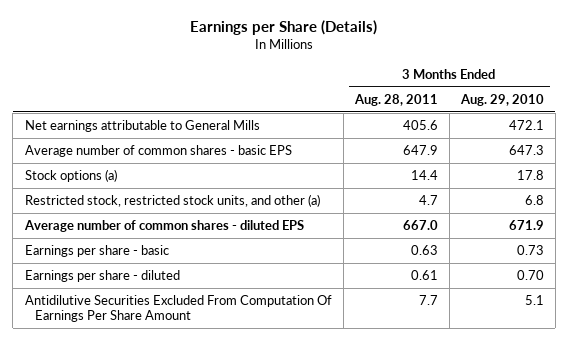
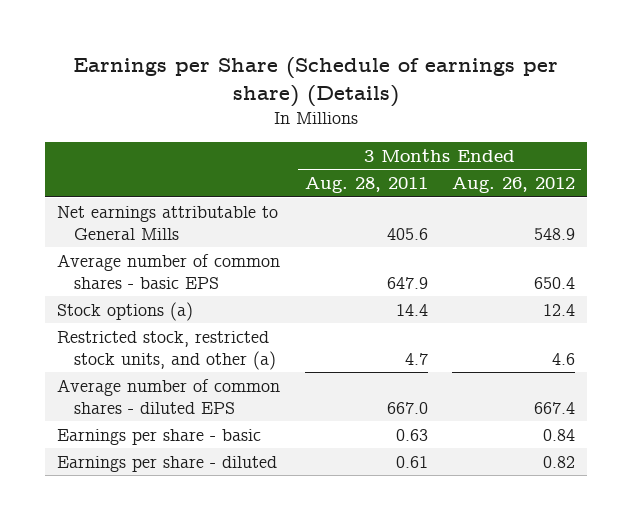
[190,20,378,36] Earnings per Share (Details) -> [73,57,559,108] Earnings per Share (Schedule of earnings per share) (Details)
[459,93,544,106] Aug. 29, 2010 -> none
none -> [452,177,576,194] Aug. 26, 2012
[24,294,332,323] Antidilutive Securities Excluded From Computation Of Earnings Per Share Amount -> none

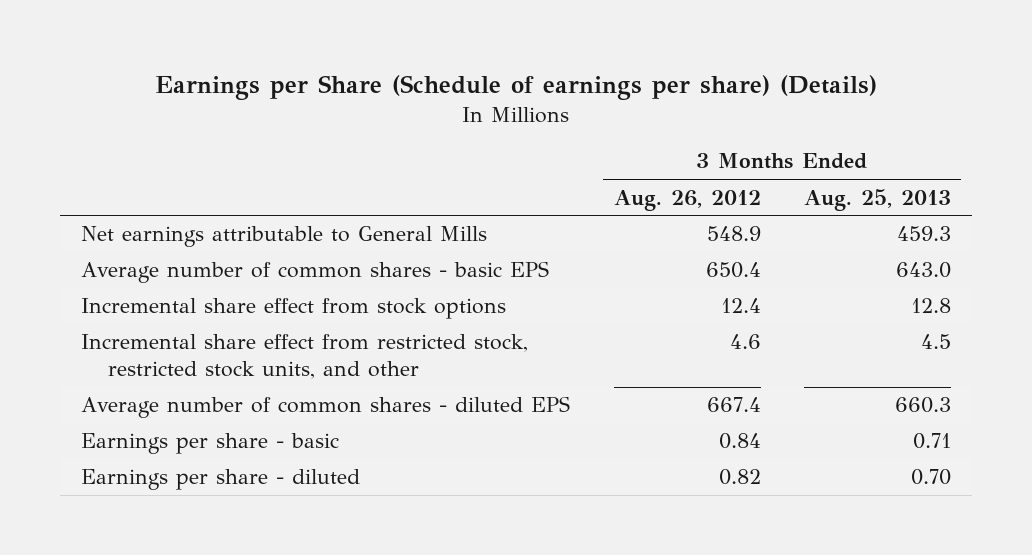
[304,177,428,194] Aug. 28, 2011 -> none
none -> [803,188,951,211] Aug. 25, 2013
[57,301,194,321] Stock options (a) -> [81,298,507,320] Incremental share effect from stock options
[57,330,277,370] Restricted stock, restricted stock units, and other (a) -> [81,334,529,379] Incremental share effect from restricted stock, restricted stock units, and other

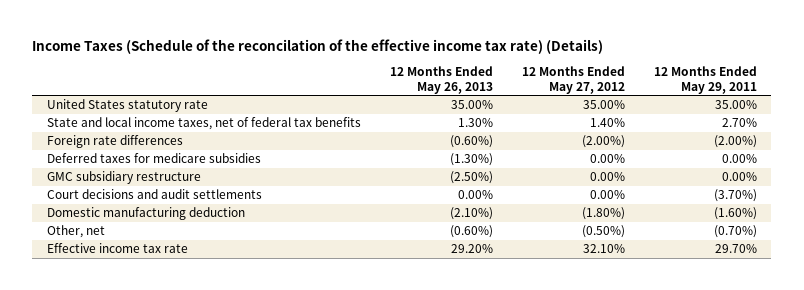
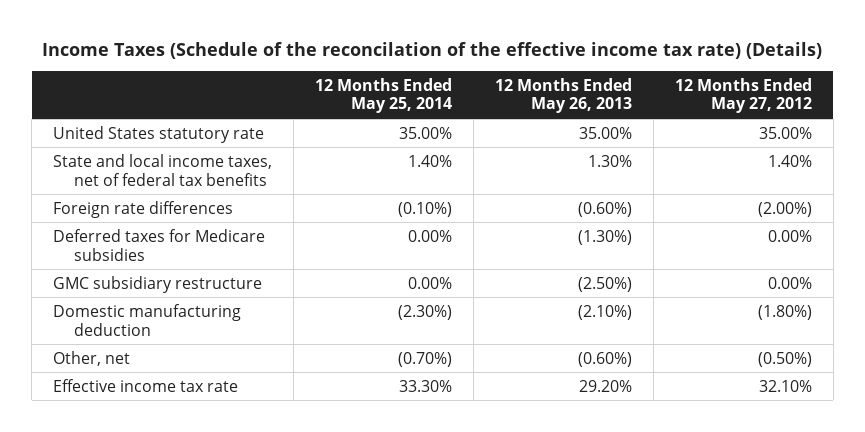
[653,66,757,94] 12 Months Ended May 29, 2011 -> none
none -> [315,77,453,114] 12 Months Ended May 25, 2014
[46,153,261,164] Deferred taxes for medicare subsidies -> [53,228,266,261] Deferred taxes for Medicare subsidies
[46,189,262,200] Court decisions and audit settlements -> none

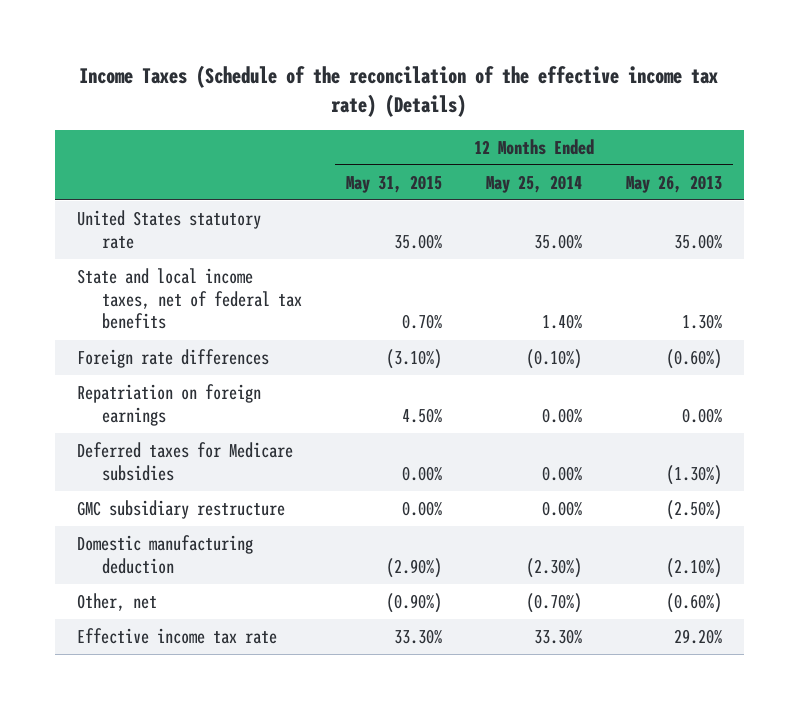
[674,77,812,114] 12 Months Ended May 27, 2012 -> none
none -> [346,174,443,193] May 31, 2015
none -> [76,383,261,426] Repatriation on foreign earnings

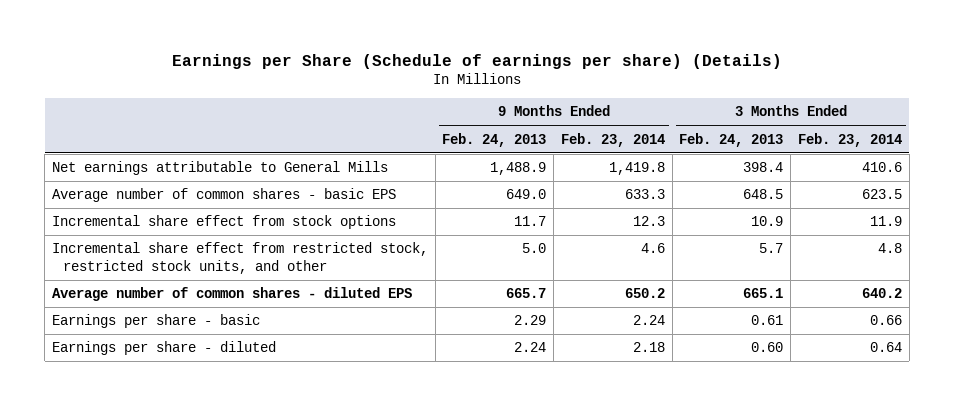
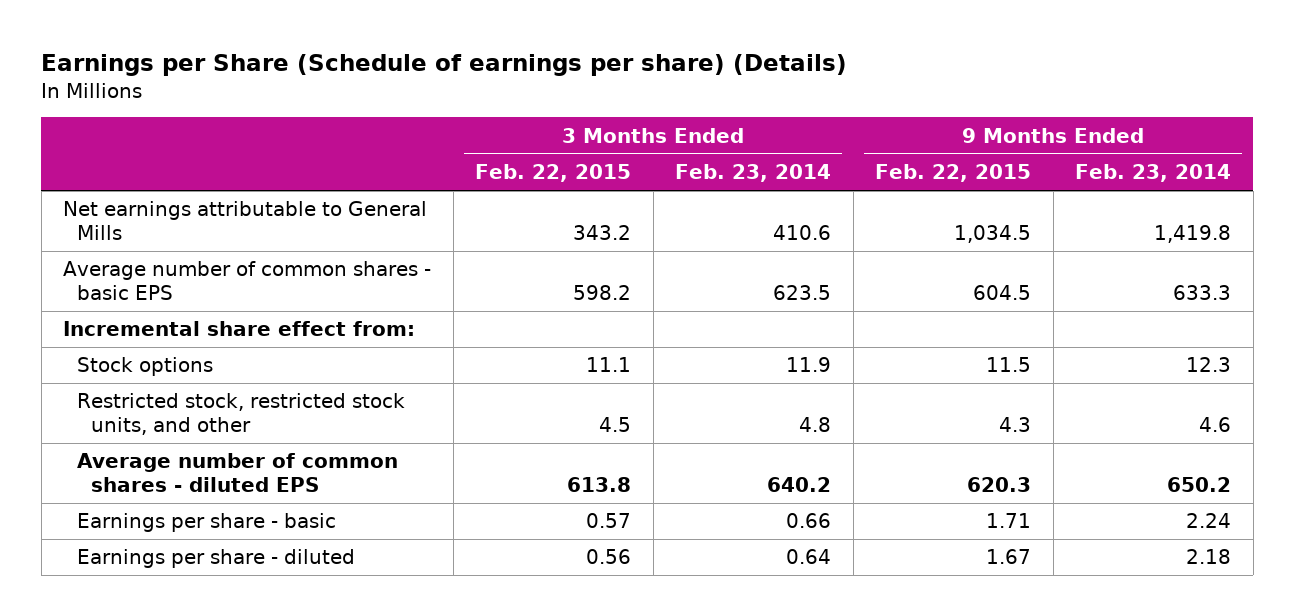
[442,132,547,147] Feb. 24, 2013 -> none
[679,132,784,147] Feb. 24, 2013 -> none
none -> [475,164,632,183] Feb. 22, 2015
none -> [875,164,1032,183] Feb. 22, 2015
none -> [63,321,416,337] Incremental share effect from:
[51,215,396,230] Incremental share effect from stock options -> [77,357,214,377] Stock options
[51,242,428,274] Incremental share effect from restricted stock, restricted stock units, and other -> [77,393,406,436] Restricted stock, restricted stock units, and other

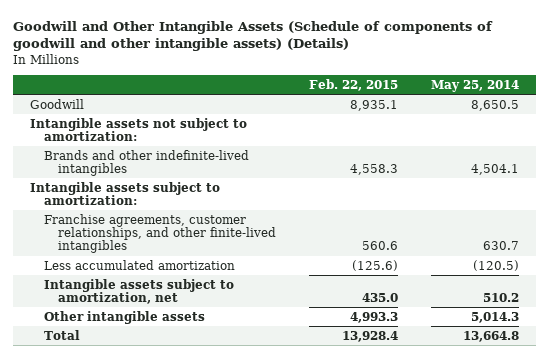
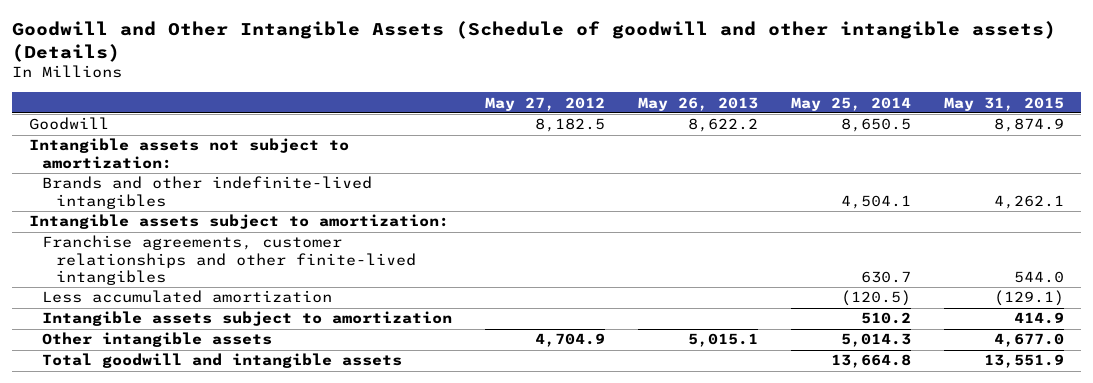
[13,20,494,52] Goodwill and Other Intangible Assets (Schedule of components of goodwill and other intangible assets) (Details) -> [12,20,1057,62] Goodwill and Other Intangible Assets (Schedule of goodwill and other intangible assets) (Details)
[308,78,398,91] Feb. 22, 2015 -> none
none -> [485,96,606,111] May 27, 2012
none -> [638,96,759,111] May 26, 2013
none -> [944,96,1065,111] May 31, 2015
[43,213,276,254] Franchise agreements, customer relationships, and other finite-lived intangibles -> [42,235,417,285] Franchise agreements, customer relationships and other finite-lived intangibles
[43,278,234,304] Intangible assets subject to amortization, net -> [42,311,453,327] Intangible assets subject to amortization
[43,329,80,340] Total -> [42,353,403,369] Total goodwill and intangible assets

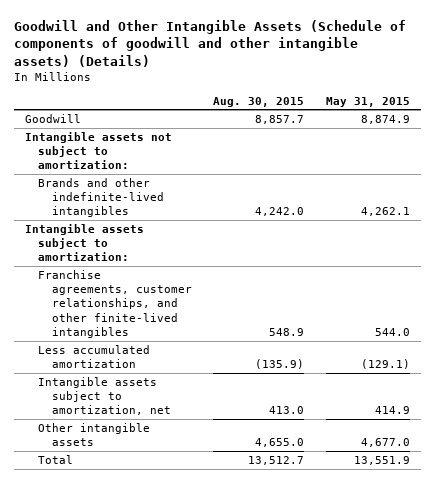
[12,20,1057,62] Goodwill and Other Intangible Assets (Schedule of goodwill and other intangible assets) (Details) -> [13,20,406,67] Goodwill and Other Intangible Assets (Schedule of components of goodwill and other intangible assets) (Details)
[485,96,606,111] May 27, 2012 -> none
[638,96,759,111] May 26, 2013 -> none
[791,96,912,111] May 25, 2014 -> none
none -> [213,96,305,107] Aug. 30, 2015
[42,235,417,285] Franchise agreements, customer relationships and other finite-lived intangibles -> [38,269,192,339] Franchise agreements, customer relationships, and other finite-lived intangibles
[42,311,453,327] Intangible assets subject to amortization -> [38,376,171,416] Intangible assets subject to amortization, net
[42,353,403,369] Total goodwill and intangible assets -> [38,454,74,464] Total

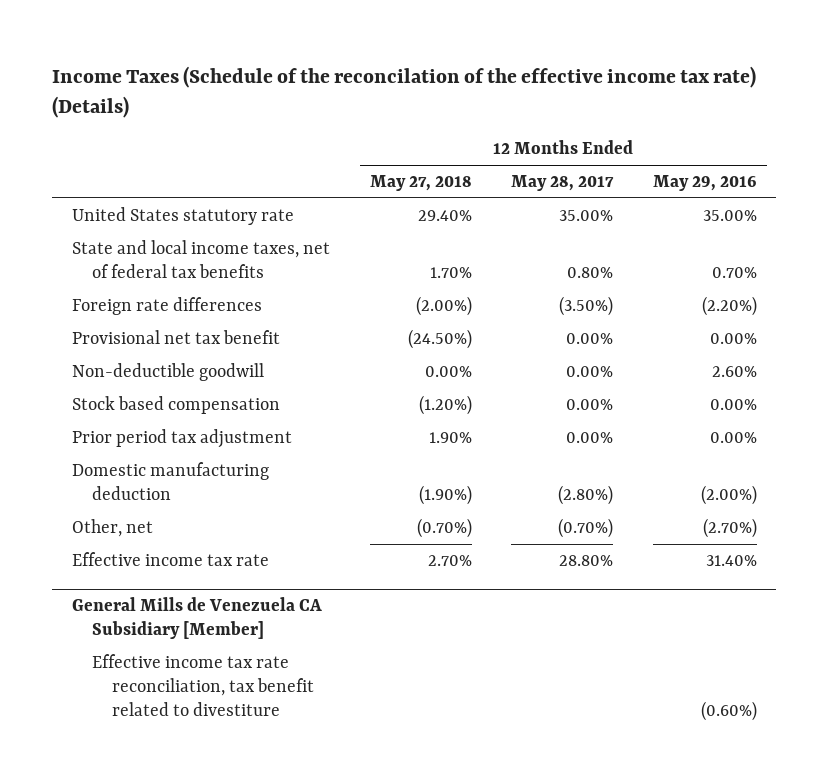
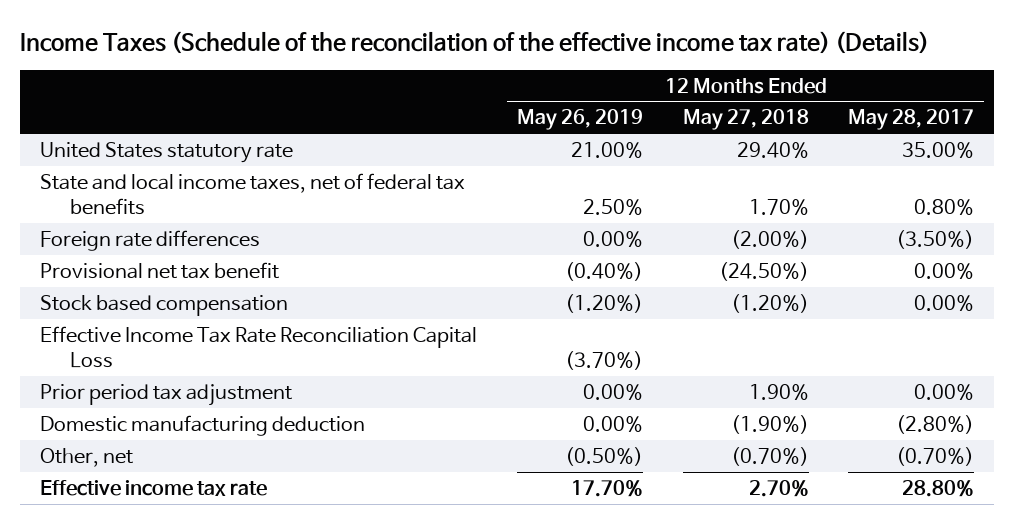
[652,174,757,191] May 29, 2016 -> none
none -> [516,109,643,131] May 26, 2019
[72,362,265,381] Non-deductible goodwill -> none
none -> [39,325,477,369] Effective Income Tax Rate Reconciliation Capital Loss
[72,596,323,640] General Mills de Venezuela CA Subsidiary [Member] -> none
[91,653,314,717] Effective income tax rate reconciliation, tax benefit related to divestiture -> none

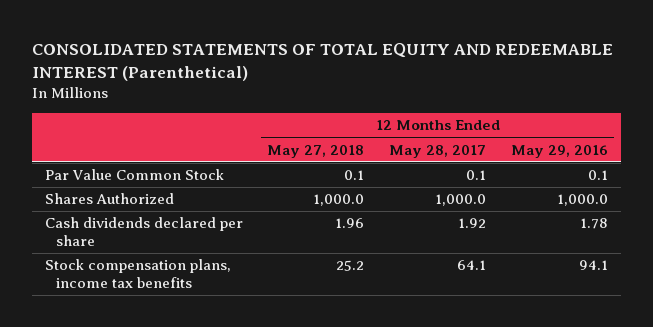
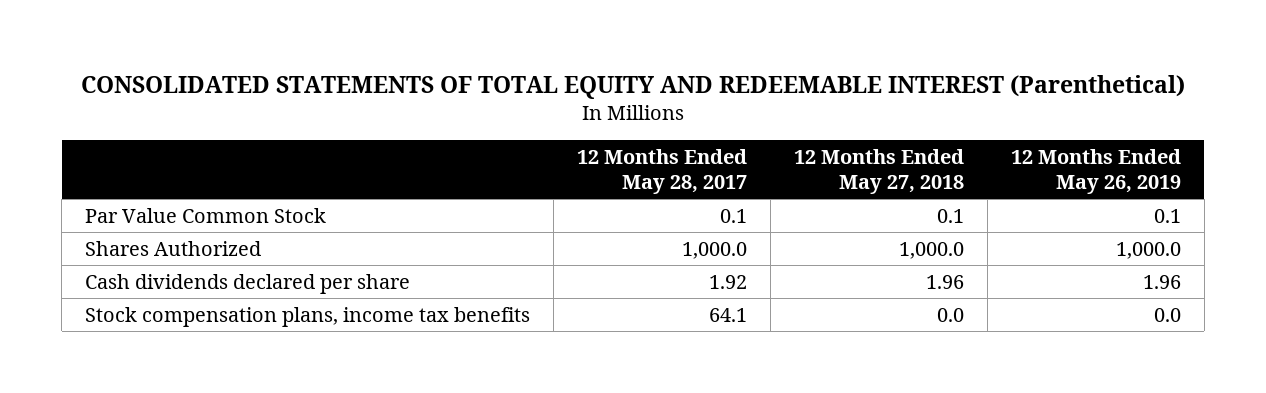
[511,144,609,158] May 29, 2016 -> none
none -> [1010,148,1181,195] 12 Months Ended May 26, 2019
[336,260,365,272] 25.2 -> [936,307,964,322] 0.0

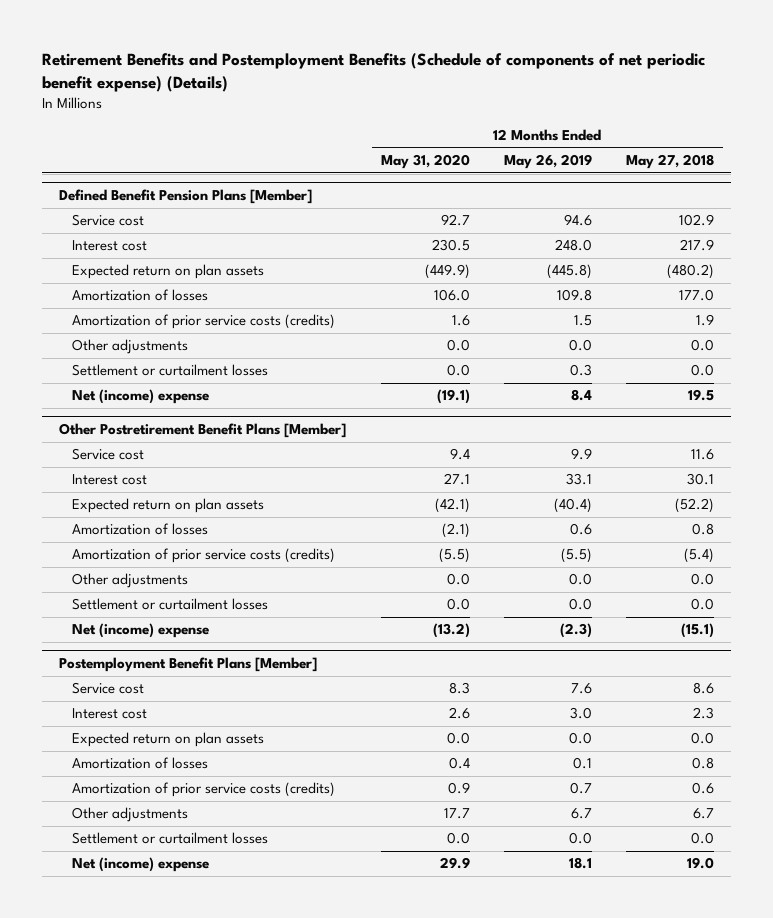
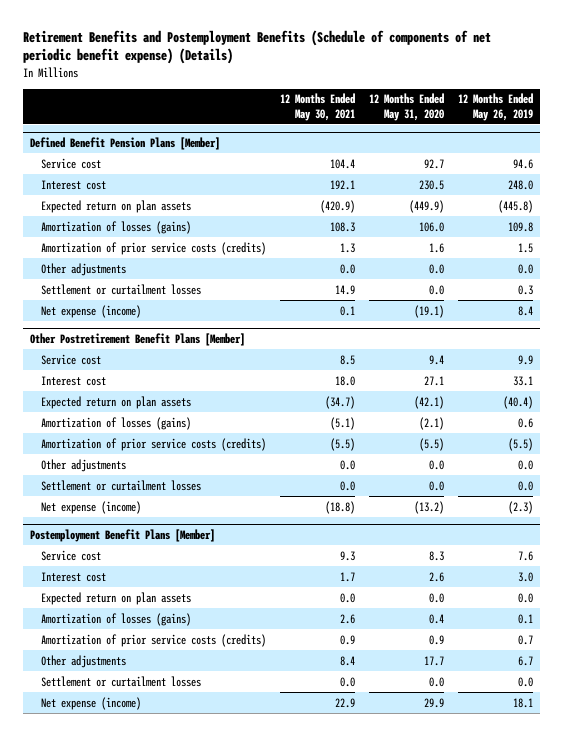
[626,154,715,170] May 27, 2018 -> none
none -> [280,93,356,121] 12 Months Ended May 30, 2021
[72,289,209,302] Amortization of losses -> [41,220,192,234] Amortization of losses (gains)
[72,389,210,405] Net (income) expense -> [41,304,142,318] Net expense (income)
[72,523,209,536] Amortization of losses -> [41,416,192,430] Amortization of losses (gains)
[72,623,210,639] Net (income) expense -> [41,500,142,514] Net expense (income)
[72,757,209,770] Amortization of losses -> [41,612,192,626] Amortization of losses (gains)
[72,857,210,873] Net (income) expense -> [41,696,142,710] Net expense (income)

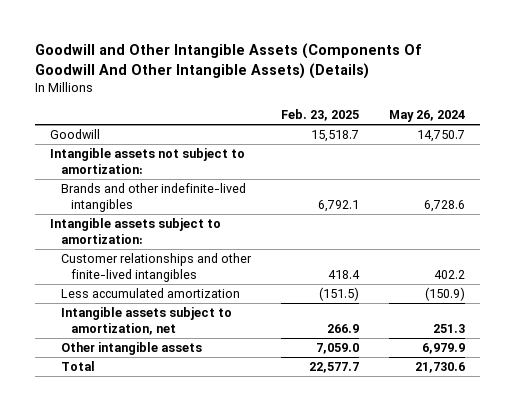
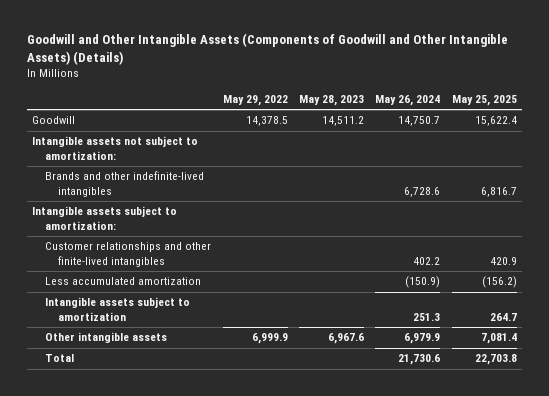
[35,43,422,79] Goodwill and Other Intangible Assets (Components Of Goodwill And Other Intangible Assets) (Details) -> [26,33,508,65] Goodwill and Other Intangible Assets (Components of Goodwill and Other Intangible Assets) (Details)
[280,108,359,121] Feb. 23, 2025 -> none
none -> [222,94,288,106] May 29, 2022
none -> [298,94,364,106] May 28, 2023
none -> [451,94,517,106] May 25, 2025
[60,307,232,336] Intangible assets subject to amortization, net -> [45,297,191,321] Intangible assets subject to amortization

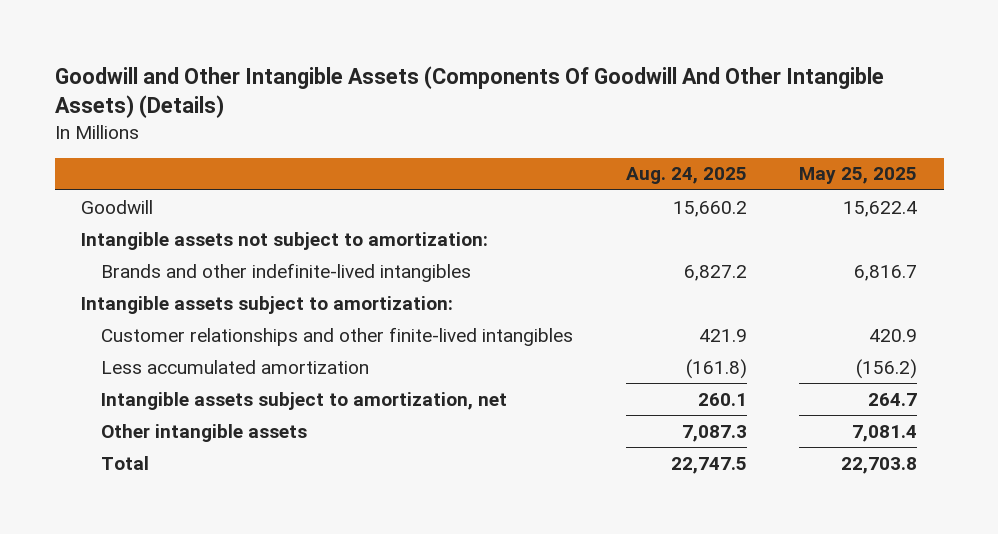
[26,33,508,65] Goodwill and Other Intangible Assets (Components of Goodwill and Other Intangible Assets) (Details) -> [54,65,884,119] Goodwill and Other Intangible Assets (Components Of Goodwill And Other Intangible Assets) (Details)
[222,94,288,106] May 29, 2022 -> none
[298,94,364,106] May 28, 2023 -> none
[375,94,441,106] May 26, 2024 -> none
none -> [625,167,747,185] Aug. 24, 2025
[45,297,191,321] Intangible assets subject to amortization -> [100,391,507,410] Intangible assets subject to amortization, net

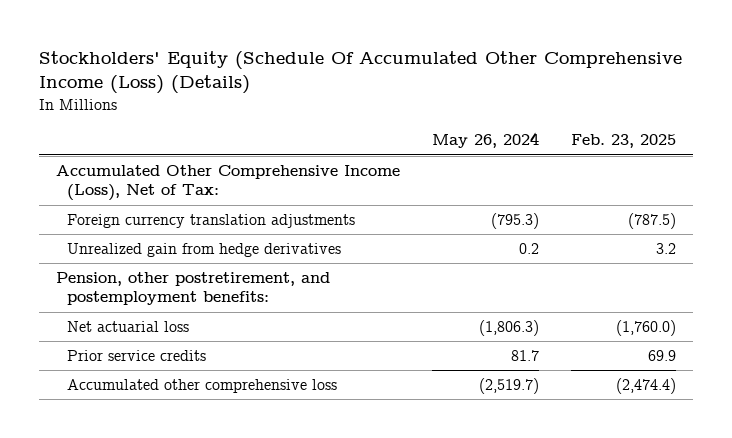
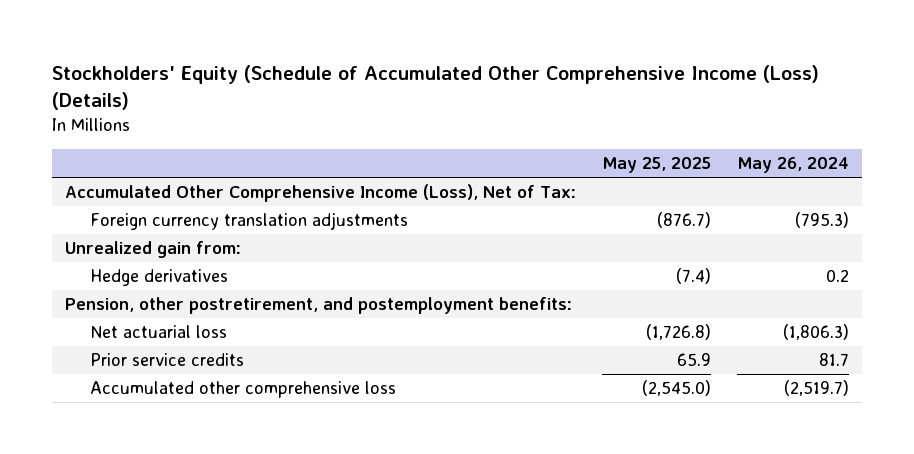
[39,50,683,95] Stockholders' Equity (Schedule Of Accumulated Other Comprehensive Income (Loss) (Details) -> [51,64,819,111] Stockholders' Equity (Schedule of Accumulated Other Comprehensive Income (Loss) (Details)
[571,134,677,149] Feb. 23, 2025 -> none
none -> [602,157,712,174] May 25, 2025
none -> [65,241,242,259] Unrealized gain from:
[66,243,341,258] Unrealized gain from hedge derivatives -> [90,269,229,287] Hedge derivatives

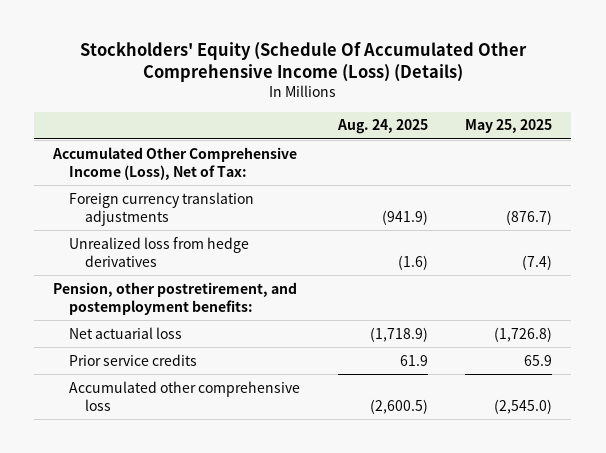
[51,64,819,111] Stockholders' Equity (Schedule of Accumulated Other Comprehensive Income (Loss) (Details) -> [79,42,527,83] Stockholders' Equity (Schedule Of Accumulated Other Comprehensive Income (Loss) (Details)
[737,157,850,174] May 26, 2024 -> none
none -> [336,119,428,135] Aug. 24, 2025
[65,241,242,259] Unrealized gain from: -> none
[90,269,229,287] Hedge derivatives -> [69,236,250,267] Unrealized loss from hedge derivatives

